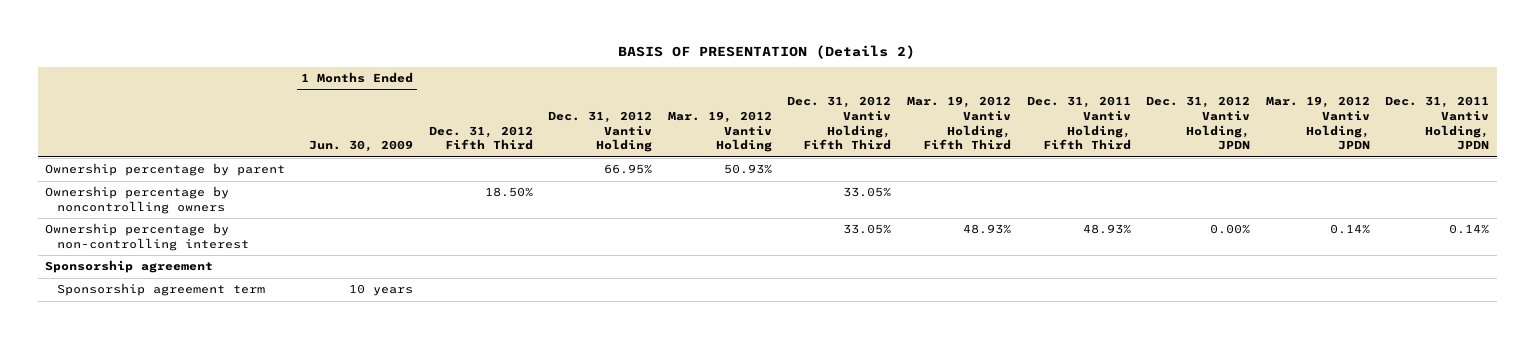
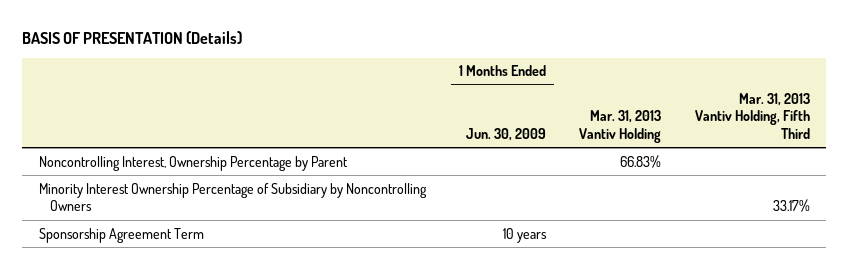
[618,44,916,59] BASIS OF PRESENTATION (Details 2) -> [22,30,243,44] BASIS OF PRESENTATION (Details)
[428,125,533,151] Dec. 31, 2012 Fifth Third -> none
[548,110,653,153] Dec. 31, 2012 Vantiv Holding -> none
[667,110,772,153] Mar. 19, 2012 Vantiv Holding -> none
[787,95,892,151] Dec. 31, 2012 Vantiv Holding, Fifth Third -> none
[907,95,1012,151] Mar. 19, 2012 Vantiv Holding, Fifth Third -> none
[1026,95,1131,151] Dec. 31, 2011 Vantiv Holding, Fifth Third -> none
[1146,95,1251,151] Dec. 31, 2012 Vantiv Holding, JPDN -> none
[1265,95,1370,151] Mar. 19, 2012 Vantiv Holding, JPDN -> none
[1385,95,1490,151] Dec. 31, 2011 Vantiv Holding, JPDN -> none
none -> [579,110,662,143] Mar. 31, 2013 Vantiv Holding
none -> [694,92,810,139] Mar. 31, 2013 Vantiv Holding, Fifth Third
[45,223,249,252] Ownership percentage by non-controlling interest -> none
[45,260,214,274] Sponsorship agreement -> none
[45,163,286,177] Ownership percentage by parent -> [38,155,348,171] Noncontrolling Interest, Ownership Percentage by Parent
[45,186,230,215] Ownership percentage by noncontrolling owners -> [38,182,427,212] Minority Interest Ownership Percentage of Subsidiary by Noncontrolling Owners
[56,283,265,297] Sponsorship agreement term -> [38,227,204,243] Sponsorship Agreement Term

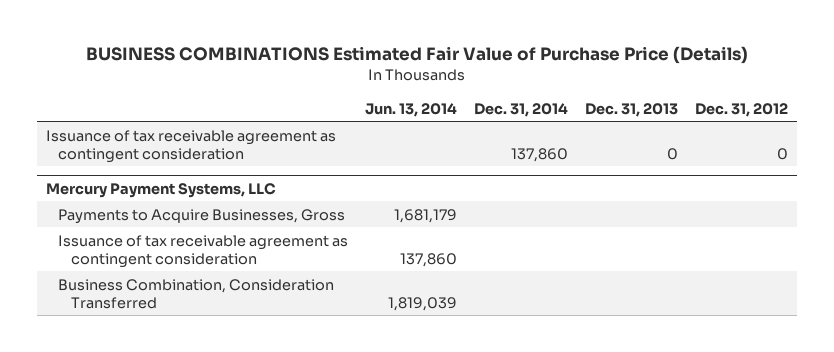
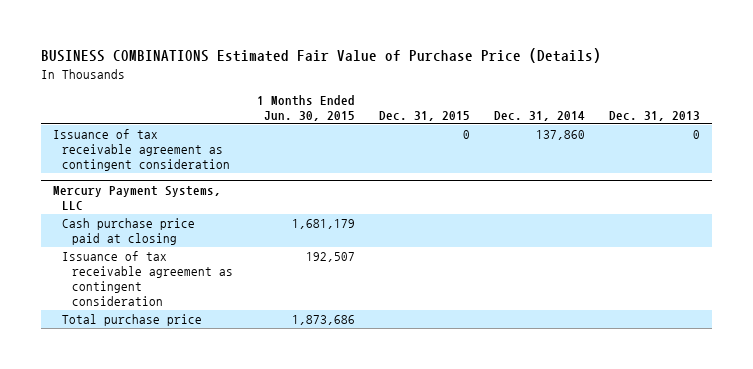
[365,102,458,117] Jun. 13, 2014 -> none
[695,102,789,117] Dec. 31, 2012 -> none
none -> [256,94,355,121] 1 Months Ended Jun. 30, 2015
none -> [378,110,470,121] Dec. 31, 2015
[58,208,346,224] Payments to Acquire Businesses, Gross -> [62,218,196,246] Cash purchase price paid at closing
[58,278,335,309] Business Combination, Consideration Transferred -> [62,314,203,327] Total purchase price

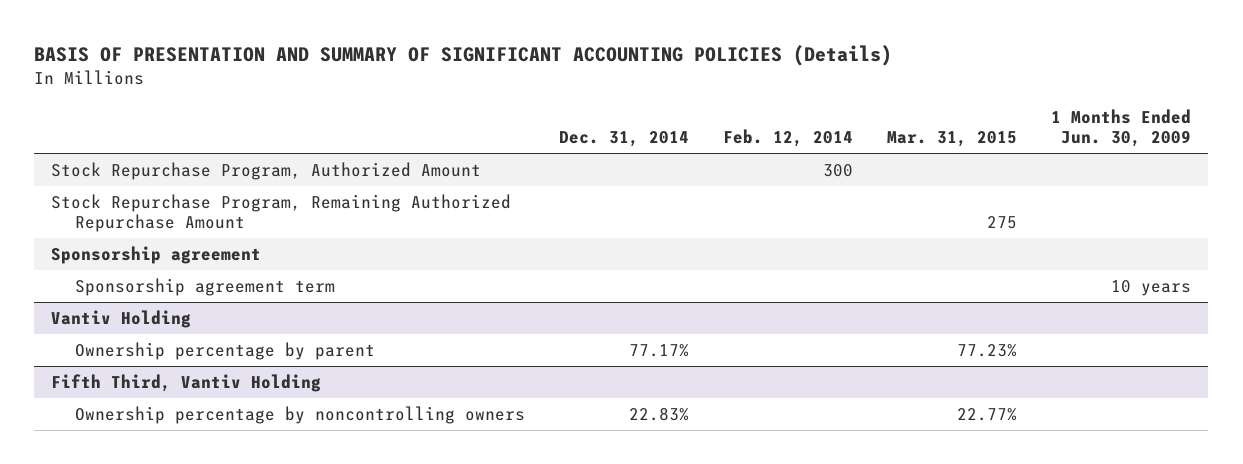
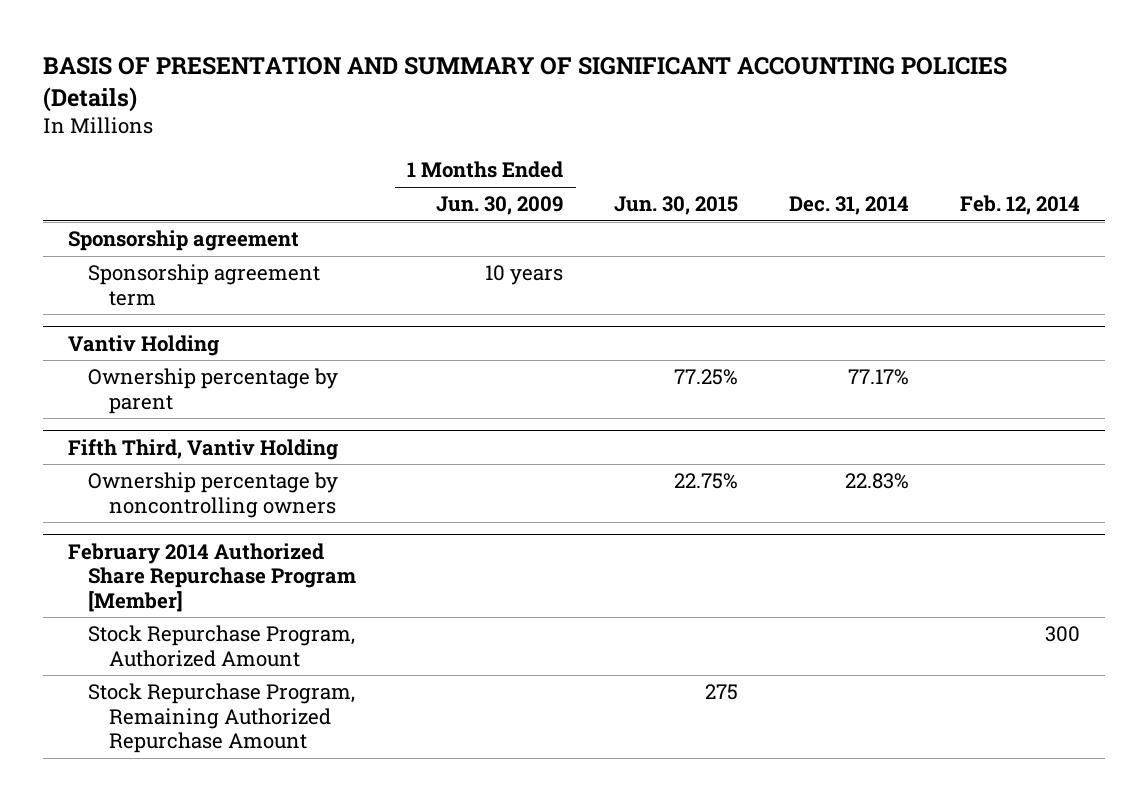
[887,131,1018,148] Mar. 31, 2015 -> none
none -> [614,196,739,216] Jun. 30, 2015
[51,161,482,180] Stock Repurchase Program, Authorized Amount -> none
[51,193,512,233] Stock Repurchase Program, Remaining Authorized Repurchase Amount -> none
none -> [67,542,357,612] February 2014 Authorized Share Repurchase Program [Member]
none -> [88,625,356,667] Stock Repurchase Program, Authorized Amount
none -> [88,683,356,754] Stock Repurchase Program, Remaining Authorized Repurchase Amount

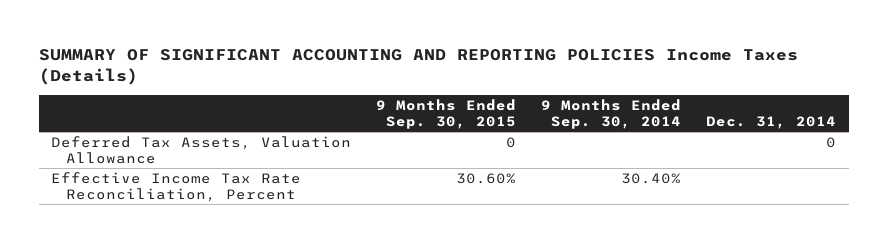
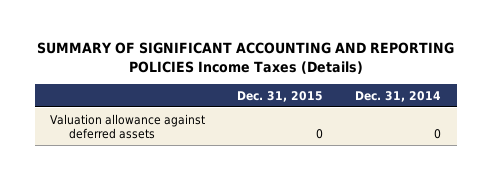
[376,98,517,130] 9 Months Ended Sep. 30, 2015 -> none
[541,98,682,130] 9 Months Ended Sep. 30, 2014 -> none
none -> [237,90,324,102] Dec. 31, 2015
[51,171,302,203] Effective Income Tax Rate Reconciliation, Percent -> none
[51,135,352,165] Deferred Tax Assets, Valuation Allowance -> [50,113,206,139] Valuation allowance against deferred assets

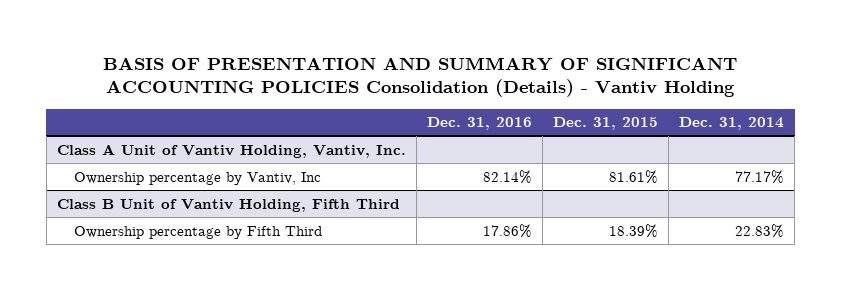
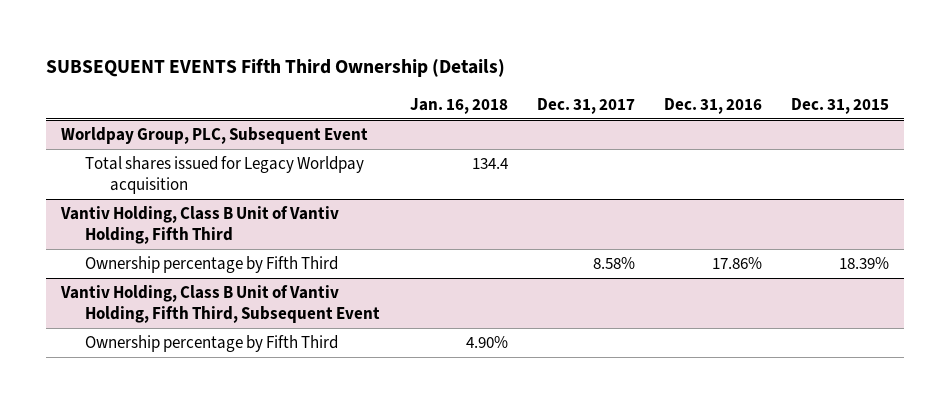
[103,56,738,98] BASIS OF PRESENTATION AND SUMMARY OF SIGNIFICANT ACCOUNTING POLICIES Consolidation (Details) - Vantiv Holding -> [46,57,506,77] SUBSEQUENT EVENTS Fifth Third Ownership (Details)
[679,117,785,131] Dec. 31, 2014 -> none
none -> [409,97,508,114] Jan. 16, 2018
none -> [536,97,635,114] Dec. 31, 2017
[56,143,406,158] Class A Unit of Vantiv Holding, Vantiv, Inc. -> none
[73,171,321,185] Ownership percentage by Vantiv, Inc -> none
none -> [60,127,368,145] Worldpay Group, PLC, Subsequent Event
none -> [85,156,365,195] Total shares issued for Legacy Worldpay acquisition
[56,198,400,212] Class B Unit of Vantiv Holding, Fifth Third -> [59,206,339,245] Vantiv Holding, Class B Unit of Vantiv Holding, Fifth Third
none -> [59,285,381,324] Vantiv Holding, Class B Unit of Vantiv Holding, Fifth Third, Subsequent Event
none -> [85,335,339,353] Ownership percentage by Fifth Third

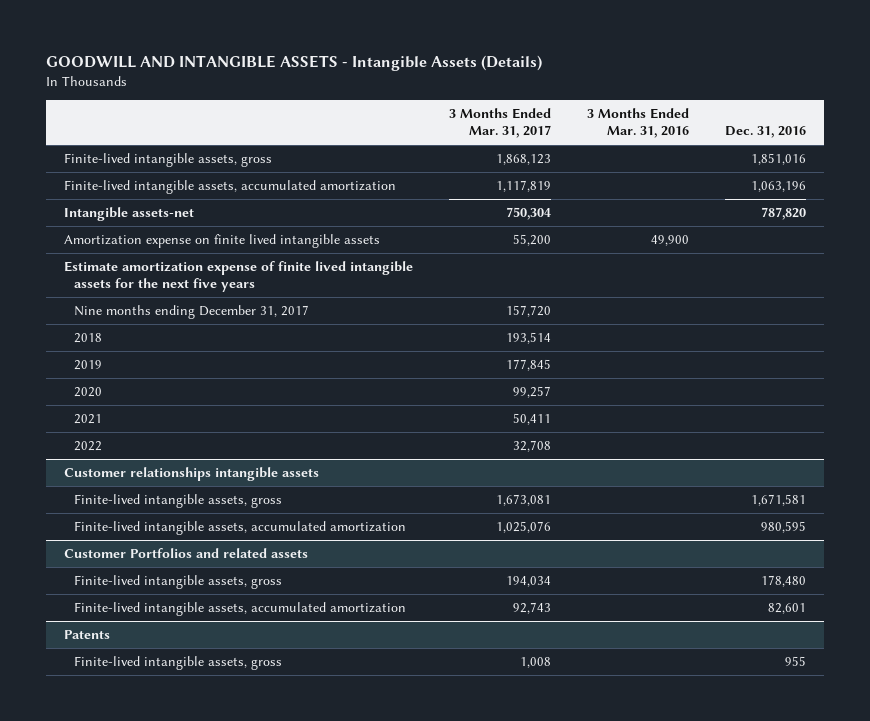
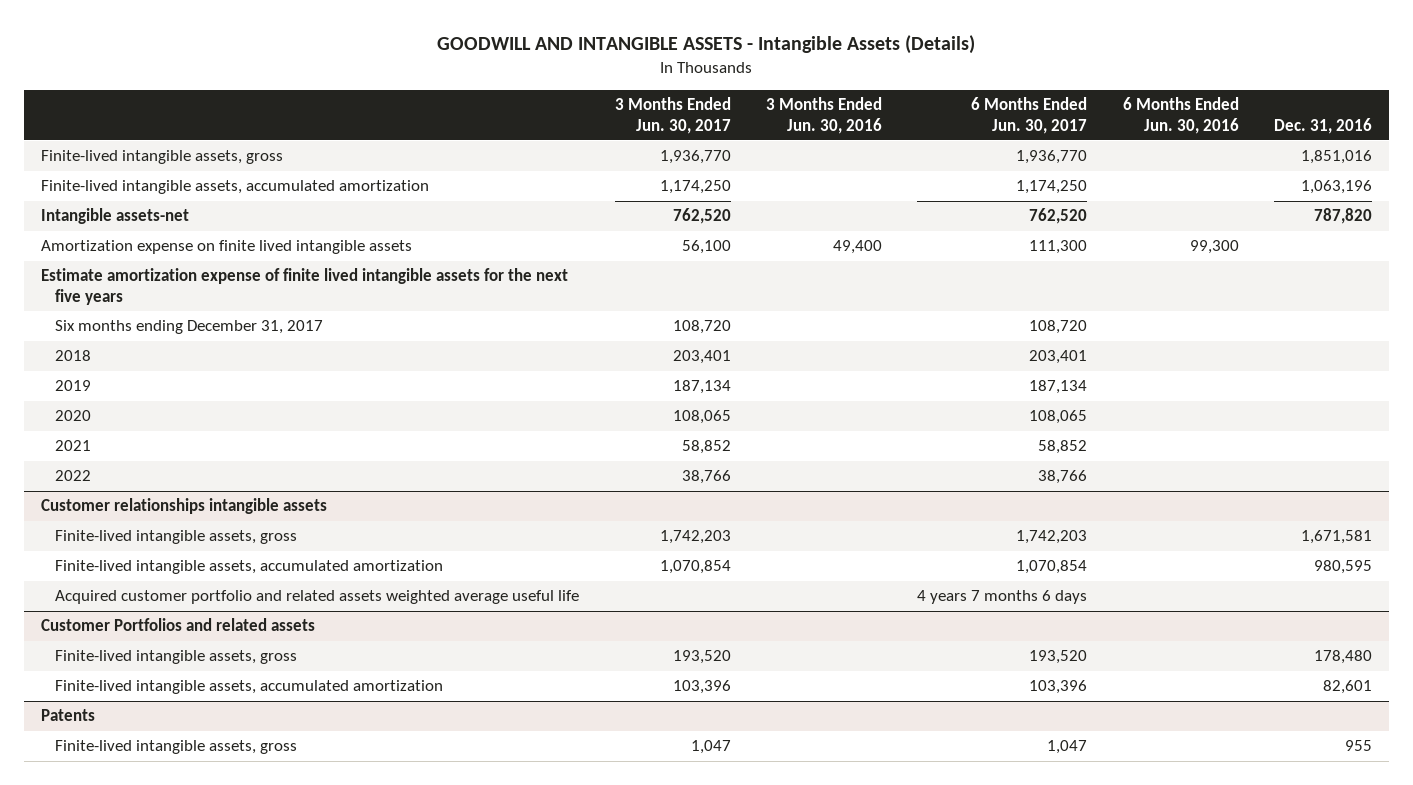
[448,108,551,139] 3 Months Ended Mar. 31, 2017 -> none
[587,108,690,139] 3 Months Ended Mar. 31, 2016 -> none
none -> [614,97,731,134] 3 Months Ended Jun. 30, 2017
none -> [765,97,882,134] 3 Months Ended Jun. 30, 2016
none -> [971,97,1088,134] 6 Months Ended Jun. 30, 2017
none -> [1122,97,1239,134] 6 Months Ended Jun. 30, 2016
[74,305,310,320] Nine months ending December 31, 2017 -> [55,320,324,335] Six months ending December 31, 2017
none -> [55,590,580,605] Acquired customer portfolio and related assets weighted average useful life

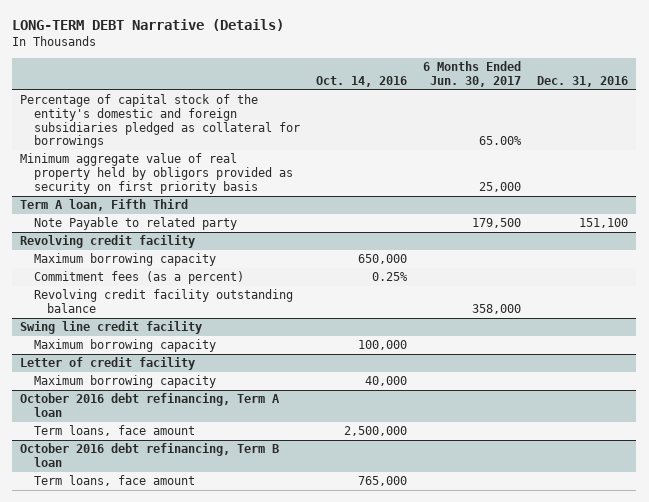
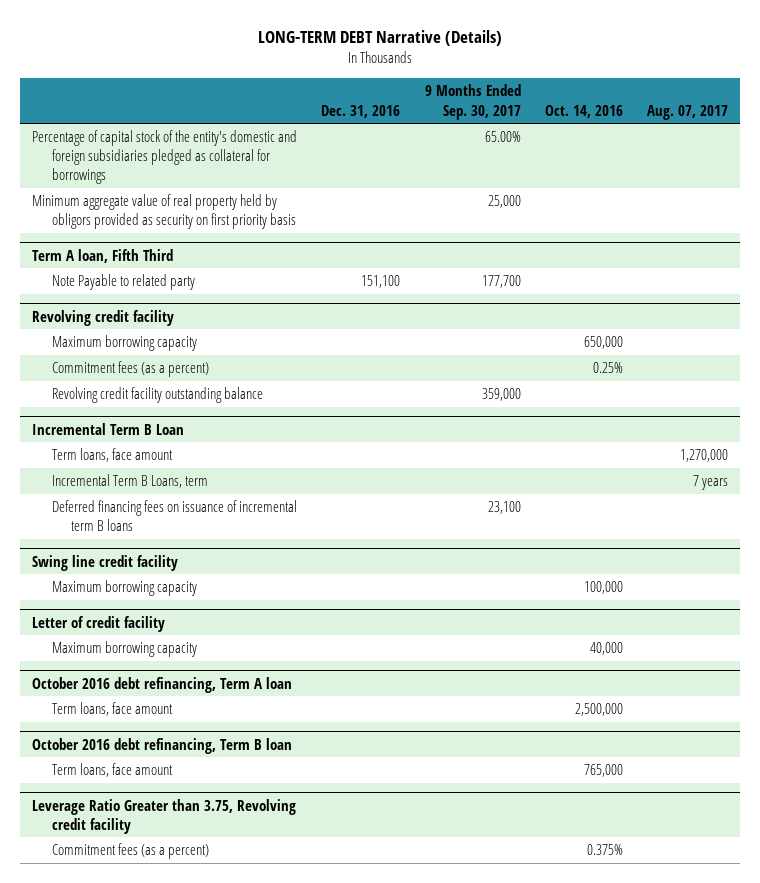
[423,61,522,87] 6 Months Ended Jun. 30, 2017 -> none
none -> [424,84,521,120] 9 Months Ended Sep. 30, 2017
none -> [647,104,729,120] Aug. 07, 2017
none -> [32,422,185,435] Incremental Term B Loan
none -> [51,448,173,463] Term loans, face amount
none -> [51,474,208,489] Incremental Term B Loans, term
none -> [51,500,297,532] Deferred financing fees on issuance of incremental term B loans
none -> [32,798,297,834] Leverage Ratio Greater than 3.75, Revolving credit facility
none -> [51,843,209,860] Commitment fees (as a percent)

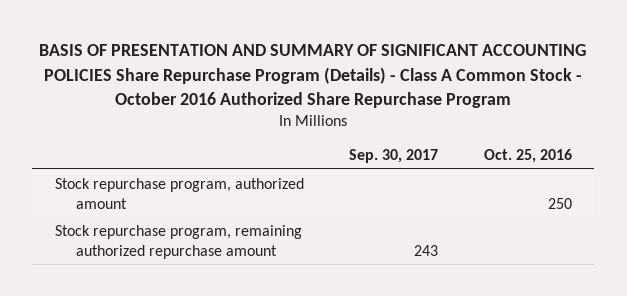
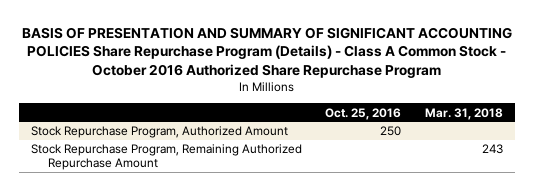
[349,149,439,164] Sep. 30, 2017 -> none
none -> [425,107,504,120] Mar. 31, 2018
[54,177,304,209] Stock repurchase program, authorized amount -> [30,126,288,139] Stock Repurchase Program, Authorized Amount
[54,224,302,259] Stock repurchase program, remaining authorized repurchase amount -> [30,144,302,171] Stock Repurchase Program, Remaining Authorized Repurchase Amount

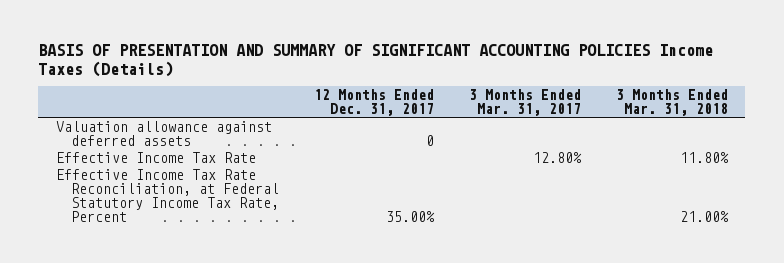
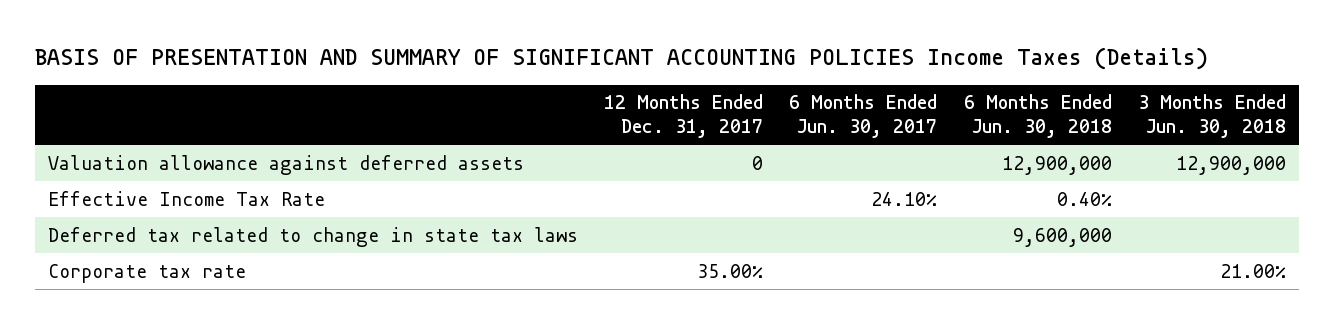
[468,89,581,117] 3 Months Ended Mar. 31, 2017 -> none
[615,89,728,117] 3 Months Ended Mar. 31, 2018 -> none
none -> [789,94,938,139] 6 Months Ended Jun. 30, 2017
none -> [963,94,1112,139] 6 Months Ended Jun. 30, 2018
none -> [1137,94,1286,139] 3 Months Ended Jun. 30, 2018
none -> [48,226,579,247] Deferred tax related to change in state tax laws
[55,168,280,222] Effective Income Tax Rate Reconciliation, at Federal Statutory Income Tax Rate, Percent -> [48,263,247,283] Corporate tax rate

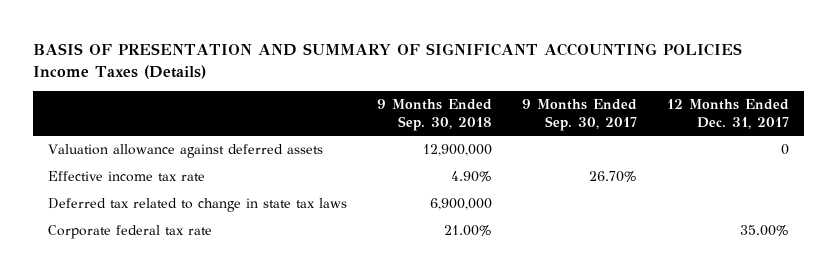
[789,94,938,139] 6 Months Ended Jun. 30, 2017 -> none
[963,94,1112,139] 6 Months Ended Jun. 30, 2018 -> none
[1137,94,1286,139] 3 Months Ended Jun. 30, 2018 -> none
none -> [377,99,493,131] 9 Months Ended Sep. 30, 2018
none -> [521,99,637,131] 9 Months Ended Sep. 30, 2017
[48,190,326,206] Effective Income Tax Rate -> [48,171,206,183] Effective income tax rate
[48,263,247,283] Corporate tax rate -> [48,225,213,240] Corporate federal tax rate

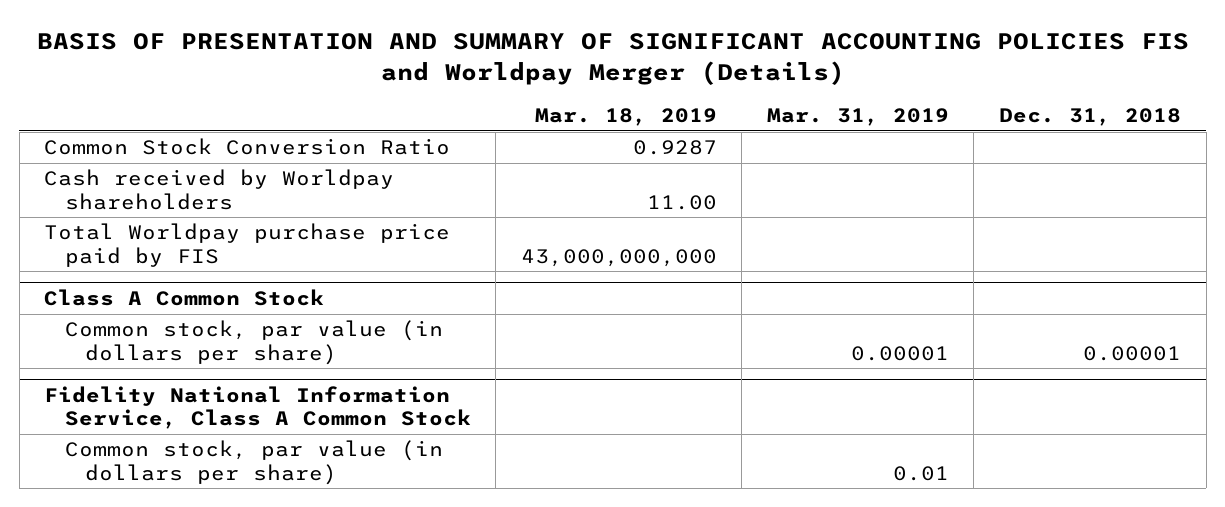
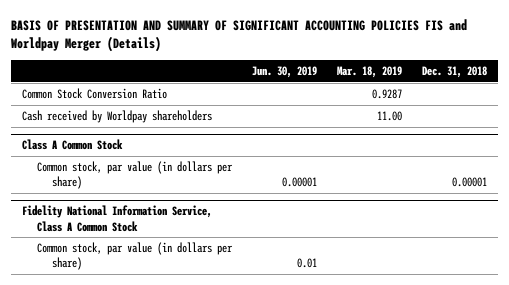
[766,107,949,126] Mar. 31, 2019 -> none
none -> [251,66,317,79] Jun. 30, 2019
[44,223,451,267] Total Worldpay purchase price paid by FIS -> none

